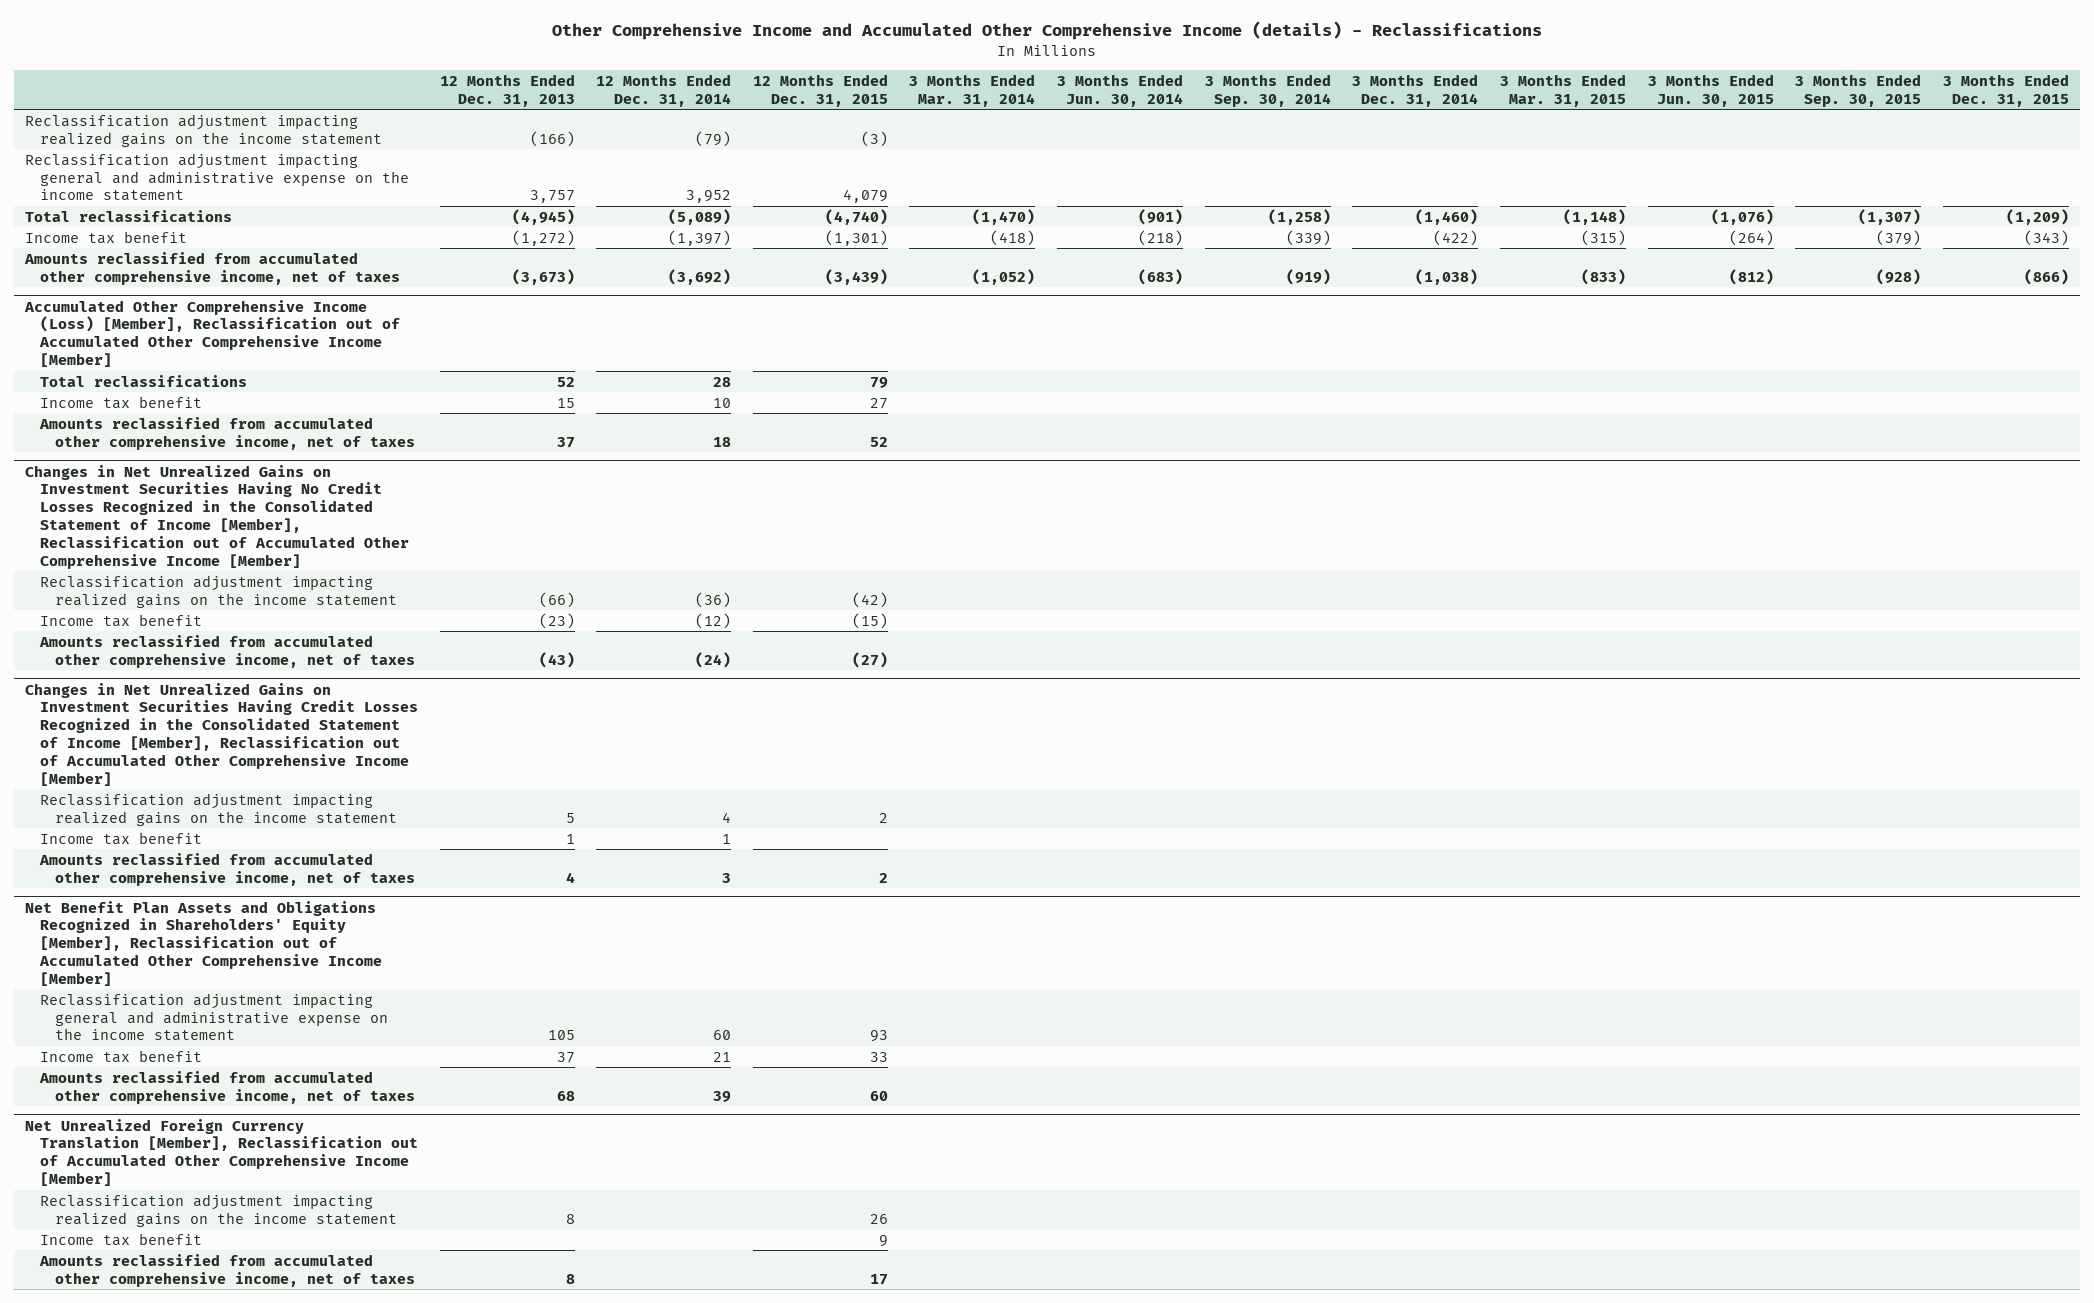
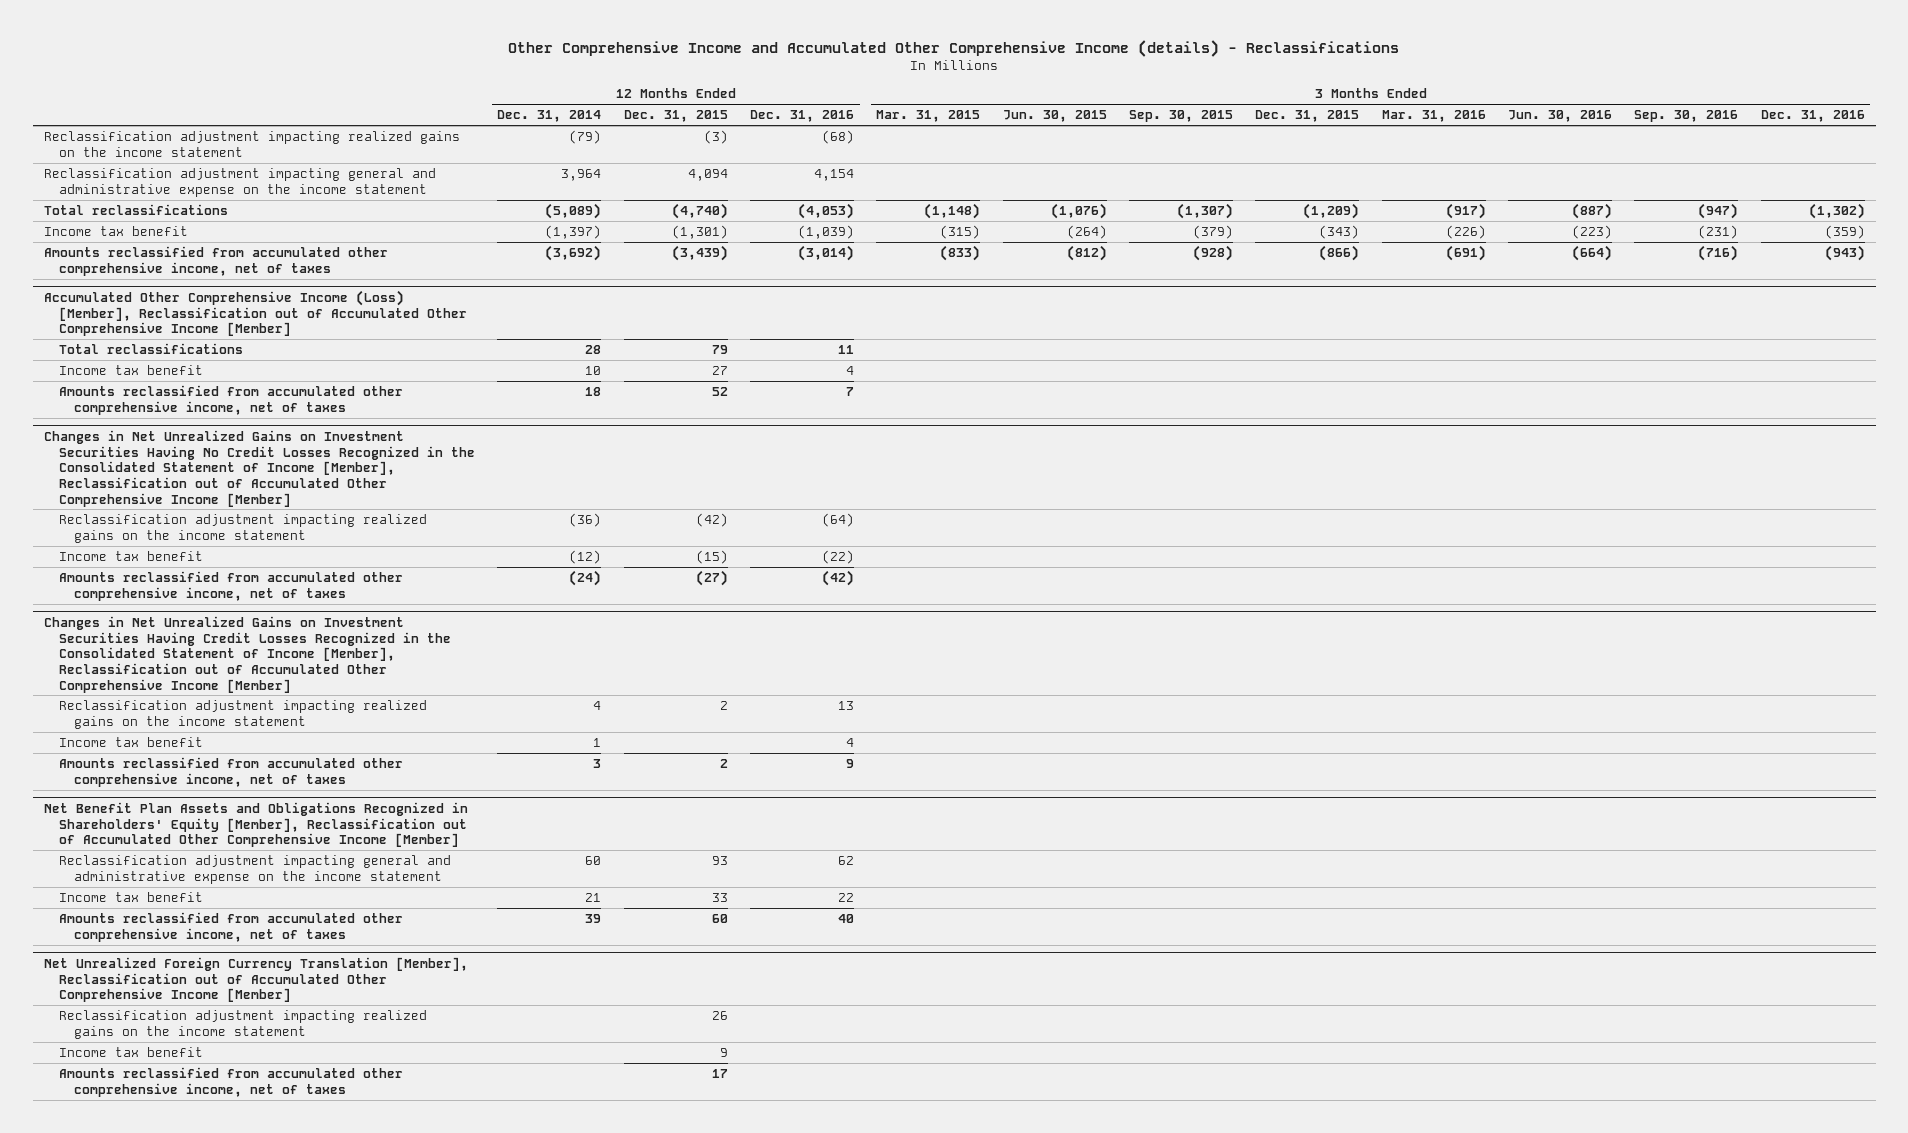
[439,74,575,107] 12 Months Ended Dec. 31, 2013 -> none
[909,74,1036,107] 3 Months Ended Mar. 31, 2014 -> none
[1057,74,1184,107] 3 Months Ended Jun. 30, 2014 -> none
[1204,74,1331,107] 3 Months Ended Sep. 30, 2014 -> none
[1352,74,1479,107] 3 Months Ended Dec. 31, 2014 -> none
none -> [750,110,855,123] Dec. 31, 2016
none -> [1381,110,1486,123] Mar. 31, 2016
none -> [1507,110,1612,123] Jun. 30, 2016
none -> [1634,110,1739,123] Sep. 30, 2016
none -> [1760,110,1865,123] Dec. 31, 2016
[686,190,732,204] 3,952 -> [561,169,602,182] 3,964
[842,189,888,204] 4,079 -> [687,169,728,182] 4,094

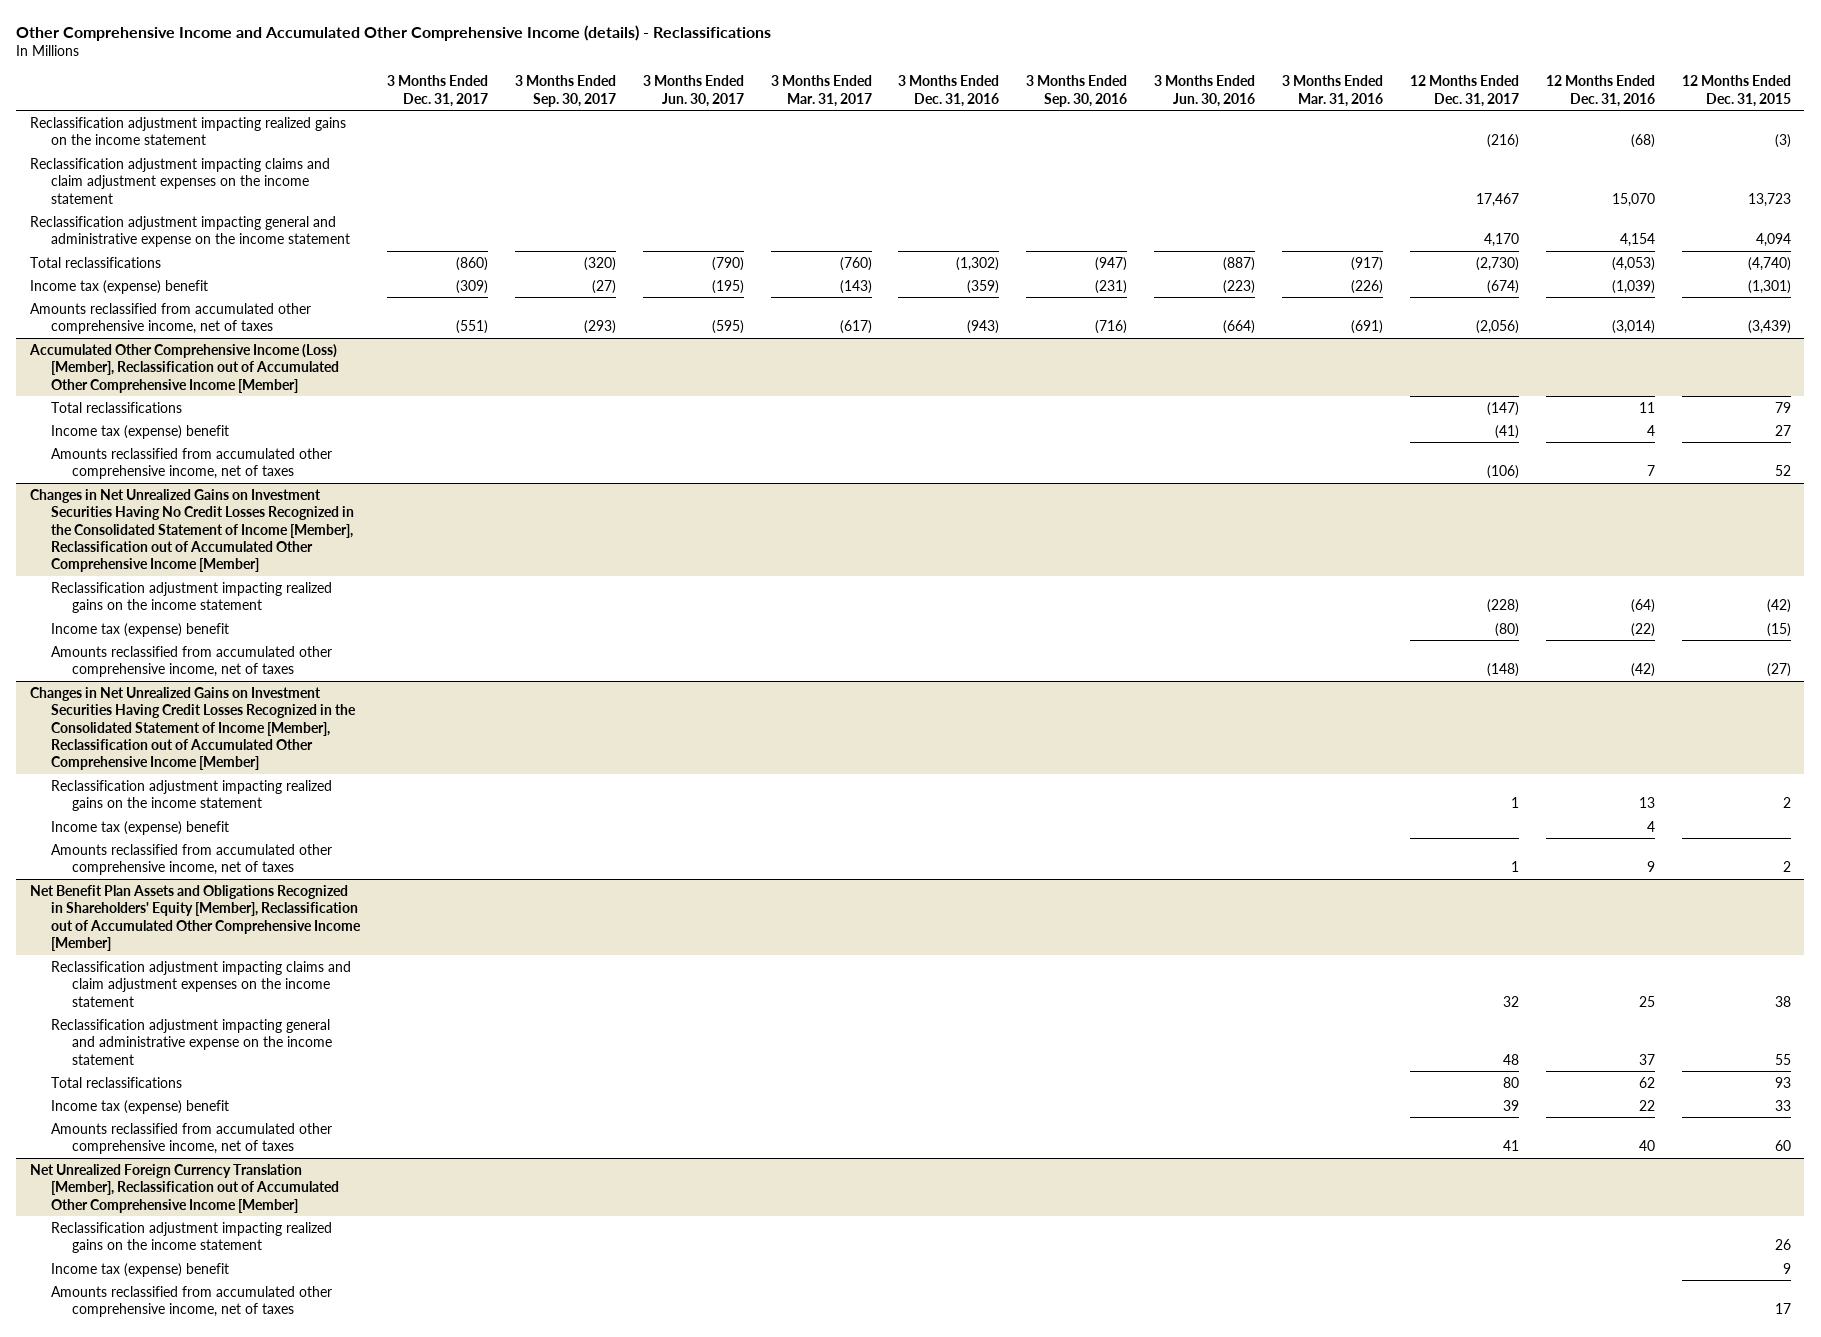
[497,110,602,123] Dec. 31, 2014 -> none
[876,110,981,123] Mar. 31, 2015 -> none
[1002,110,1107,123] Jun. 30, 2015 -> none
[1129,110,1234,123] Sep. 30, 2015 -> none
[1255,110,1360,123] Dec. 31, 2015 -> none
none -> [386,75,488,107] 3 Months Ended Dec. 31, 2017
none -> [514,75,616,107] 3 Months Ended Sep. 30, 2017
none -> [642,75,744,107] 3 Months Ended Jun. 30, 2017
none -> [770,75,872,107] 3 Months Ended Mar. 31, 2017
none -> [1410,75,1520,107] 12 Months Ended Dec. 31, 2017
none -> [29,157,330,204] Reclassification adjustment impacting claims and claim adjustment expenses on the income statement
[43,226,188,237] Income tax benefit -> [29,279,208,294] Income tax (expense) benefit
[59,365,204,376] Income tax benefit -> [50,424,229,439] Income tax (expense) benefit
[59,551,204,562] Income tax benefit -> [50,622,229,637] Income tax (expense) benefit
[59,737,204,748] Income tax benefit -> [50,820,229,835] Income tax (expense) benefit
none -> [50,960,351,1007] Reclassification adjustment impacting claims and claim adjustment expenses on the income statement
[711,856,728,866] 93 -> [1774,1053,1791,1065] 55
[838,856,855,866] 62 -> [1639,1053,1656,1065] 37
none -> [50,1076,182,1088] Total reclassifications
[59,892,204,903] Income tax benefit -> [50,1099,229,1114] Income tax (expense) benefit
[59,1047,204,1058] Income tax benefit -> [50,1262,229,1277] Income tax (expense) benefit

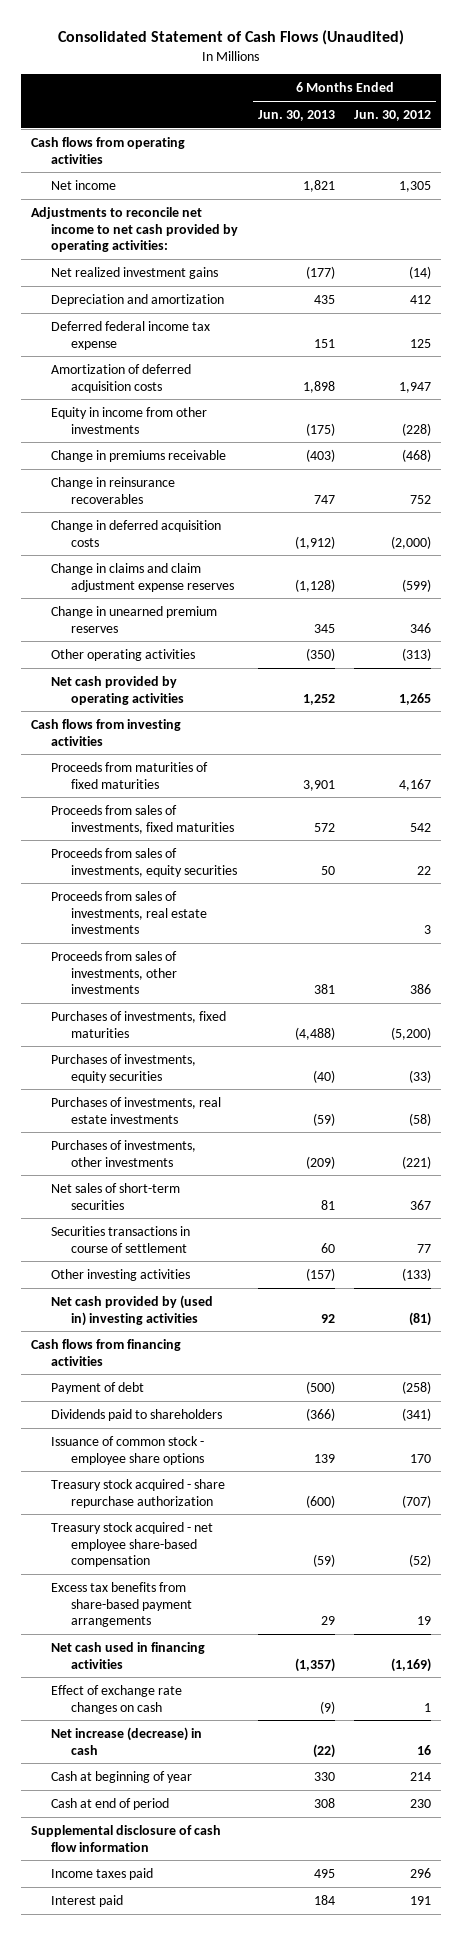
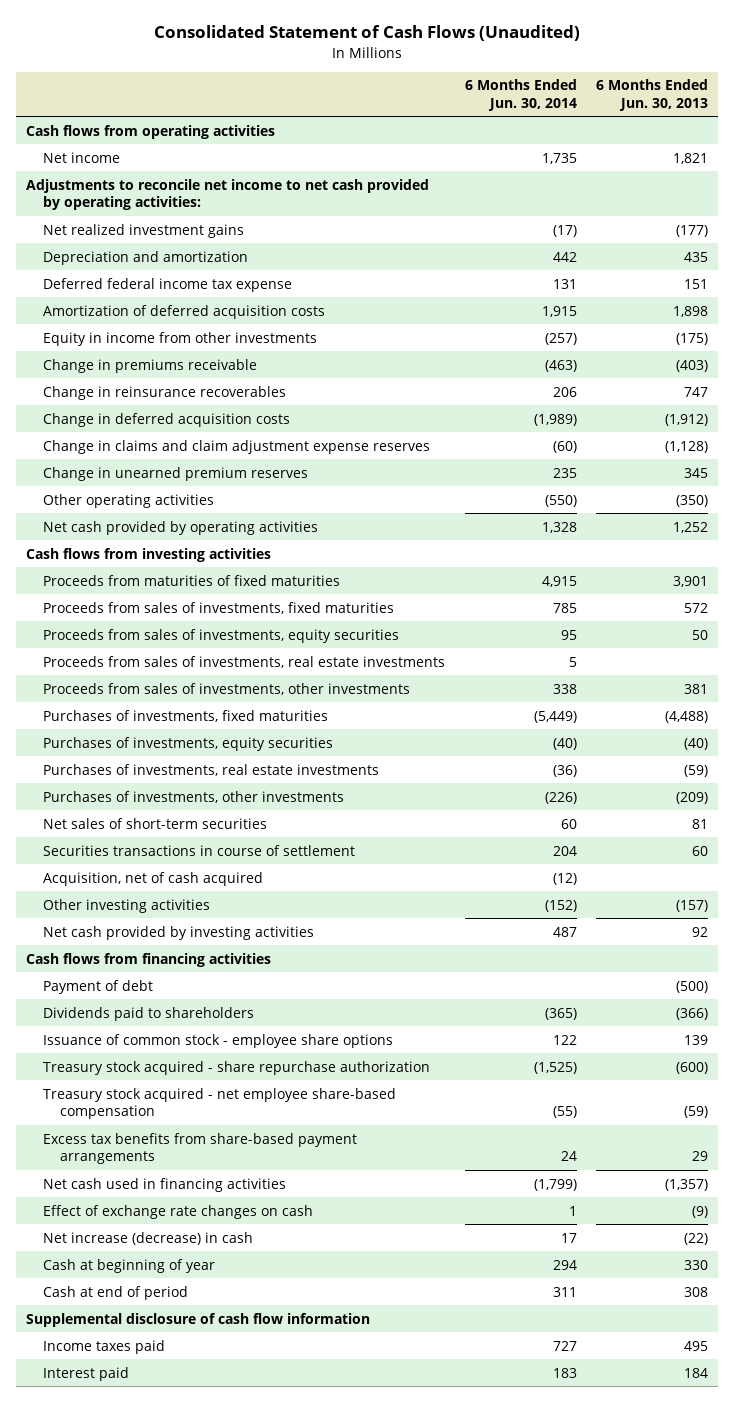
[354,109,432,121] Jun. 30, 2012 -> none
none -> [464,79,577,111] 6 Months Ended Jun. 30, 2014
none -> [43,871,264,886] Acquisition, net of cash acquired
[51,1294,214,1326] Net cash provided by (used in) investing activities -> [43,925,315,940] Net cash provided by investing activities

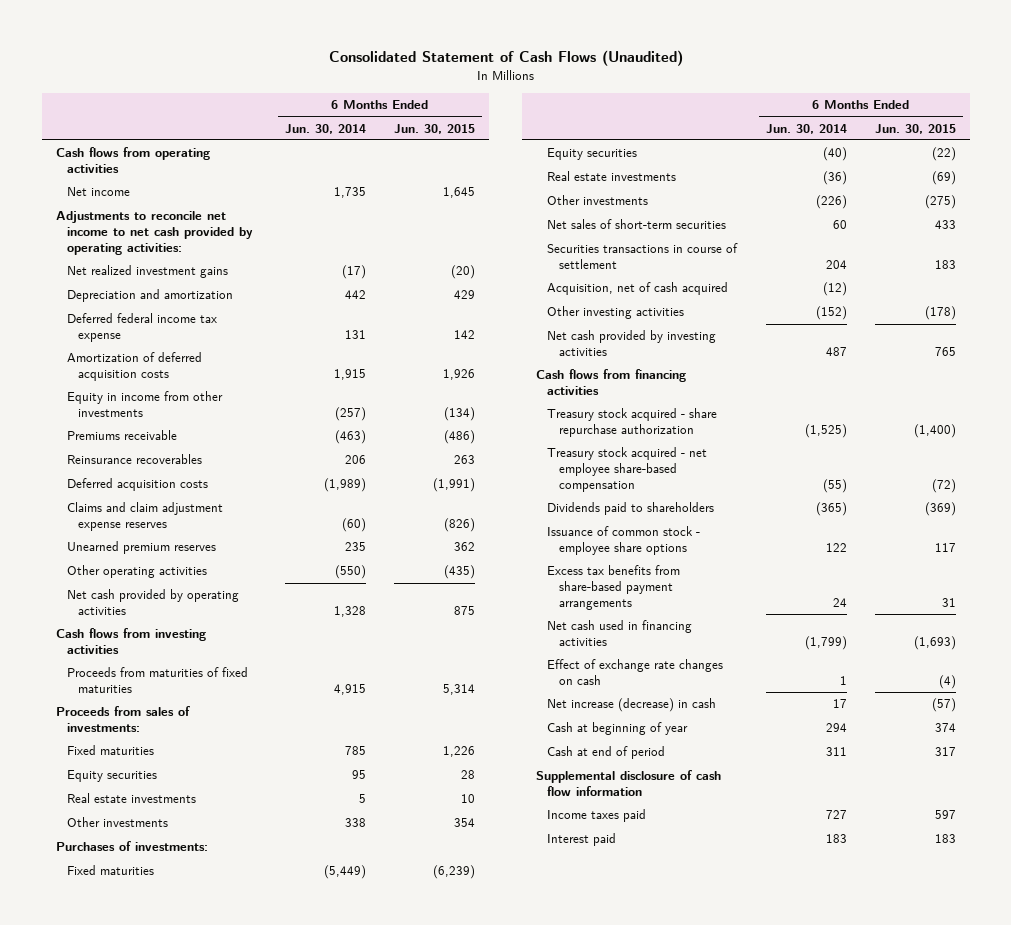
[596,79,709,111] 6 Months Ended Jun. 30, 2013 -> none
none -> [394,123,476,134] Jun. 30, 2015
[43,358,258,373] Change in premiums receivable -> [67,430,178,441] Premiums receivable
[43,385,287,400] Change in reinsurance recoverables -> [67,454,203,465] Reinsurance recoverables
[43,412,291,427] Change in deferred acquisition costs -> [67,478,209,492] Deferred acquisition costs
[43,439,431,454] Change in claims and claim adjustment expense reserves -> [67,502,224,532] Claims and claim adjustment expense reserves
[43,466,309,481] Change in unearned premium reserves -> [67,541,217,555] Unearned premium reserves
none -> [55,706,190,733] Proceeds from sales of investments:
[43,601,395,614] Proceeds from sales of investments, fixed maturities -> [67,745,155,756] Fixed maturities
[43,628,400,643] Proceeds from sales of investments, equity securities -> [67,770,158,783] Equity securities
[43,655,446,668] Proceeds from sales of investments, real estate investments -> [67,793,197,804] Real estate investments
[43,682,411,695] Proceeds from sales of investments, other investments -> [67,817,169,828] Other investments
none -> [55,841,208,852] Purchases of investments:
[43,709,329,722] Purchases of investments, fixed maturities -> [67,865,155,876] Fixed maturities
[43,736,334,751] Purchases of investments, equity securities -> [547,148,638,161] Equity securities
[43,763,380,776] Purchases of investments, real estate investments -> [547,171,677,182] Real estate investments
[43,790,345,803] Purchases of investments, other investments -> [547,195,649,206] Other investments
[43,979,154,994] Payment of debt -> none
[43,1006,255,1021] Dividends paid to shareholders -> [547,502,715,516] Dividends paid to shareholders
[43,1033,394,1048] Issuance of common stock - employee share options -> [547,526,701,556] Issuance of common stock - employee share options

